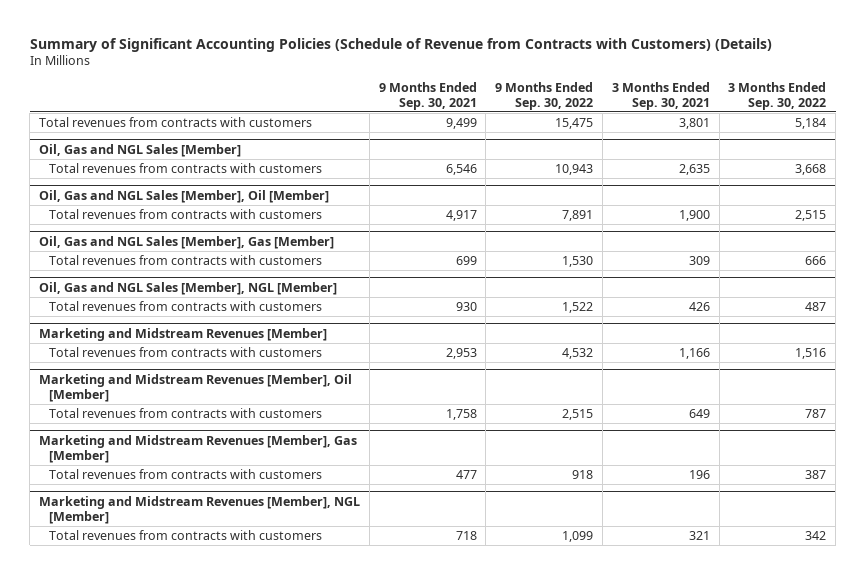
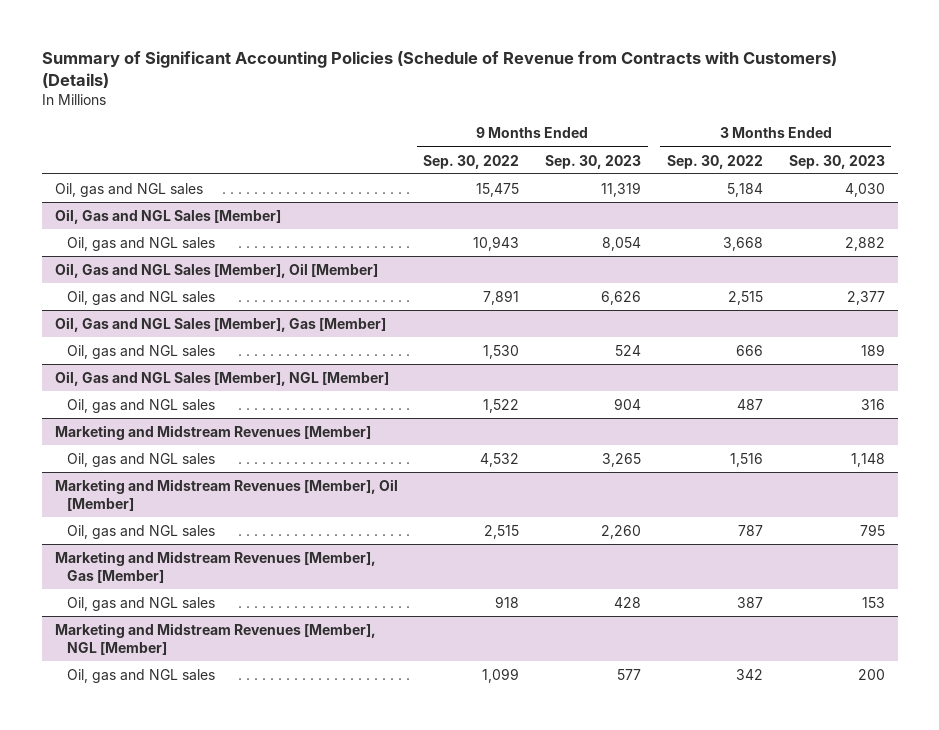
[378,81,477,110] 9 Months Ended Sep. 30, 2021 -> none
[611,81,710,110] 3 Months Ended Sep. 30, 2021 -> none
none -> [545,154,642,169] Sep. 30, 2023
none -> [788,154,885,169] Sep. 30, 2023
[39,116,313,127] Total revenues from contracts with customers -> [54,182,203,197] Oil, gas and NGL sales
[49,162,323,173] Total revenues from contracts with customers -> [66,236,215,251] Oil, gas and NGL sales
[49,208,323,219] Total revenues from contracts with customers -> [66,290,215,305] Oil, gas and NGL sales
[49,254,323,265] Total revenues from contracts with customers -> [66,344,215,359] Oil, gas and NGL sales
[49,300,323,311] Total revenues from contracts with customers -> [66,398,215,413] Oil, gas and NGL sales
[49,346,323,357] Total revenues from contracts with customers -> [66,452,215,467] Oil, gas and NGL sales
[49,407,323,418] Total revenues from contracts with customers -> [66,524,215,539] Oil, gas and NGL sales
[49,468,323,479] Total revenues from contracts with customers -> [66,596,215,611] Oil, gas and NGL sales
[49,529,323,540] Total revenues from contracts with customers -> [66,668,215,683] Oil, gas and NGL sales

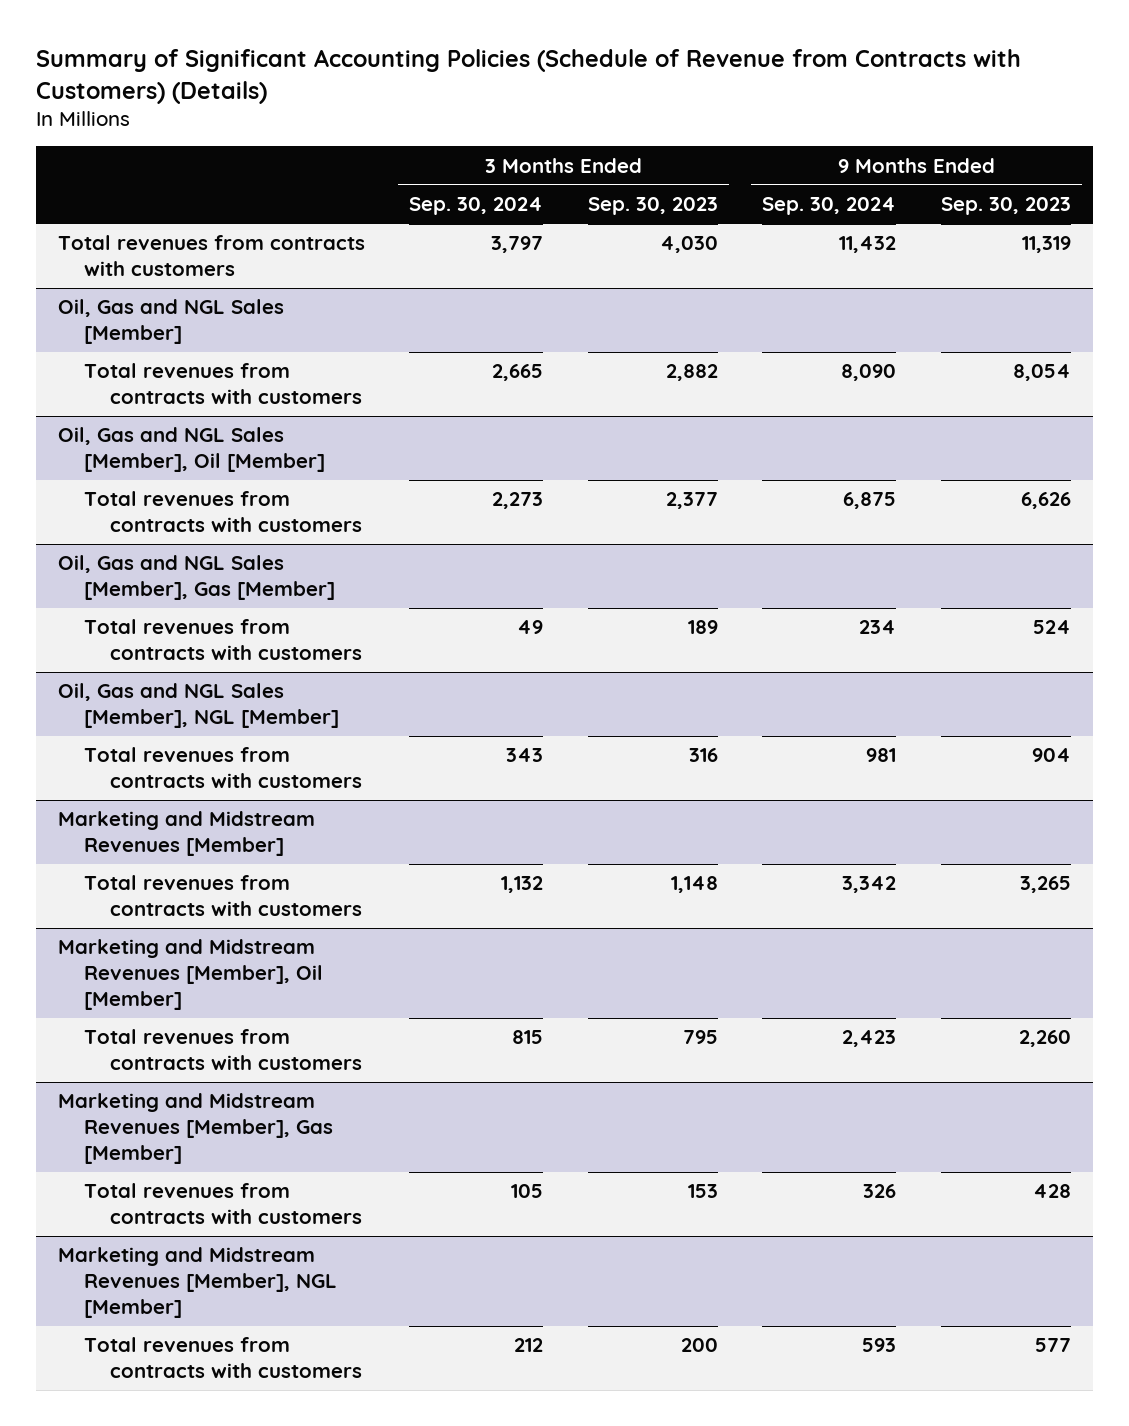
[423,154,520,169] Sep. 30, 2022 -> none
[666,154,763,169] Sep. 30, 2022 -> none
none -> [409,197,544,216] Sep. 30, 2024
none -> [762,197,897,216] Sep. 30, 2024
[54,182,203,197] Oil, gas and NGL sales -> [57,235,365,277] Total revenues from contracts with customers
[66,236,215,251] Oil, gas and NGL sales -> [84,363,363,405] Total revenues from contracts with customers
[66,290,215,305] Oil, gas and NGL sales -> [84,491,363,533] Total revenues from contracts with customers
[66,344,215,359] Oil, gas and NGL sales -> [84,619,363,661] Total revenues from contracts with customers
[66,398,215,413] Oil, gas and NGL sales -> [84,747,363,789] Total revenues from contracts with customers
[66,452,215,467] Oil, gas and NGL sales -> [84,875,363,917] Total revenues from contracts with customers
[66,524,215,539] Oil, gas and NGL sales -> [84,1029,363,1071] Total revenues from contracts with customers
[66,596,215,611] Oil, gas and NGL sales -> [84,1183,363,1225] Total revenues from contracts with customers
[66,668,215,683] Oil, gas and NGL sales -> [84,1337,363,1379] Total revenues from contracts with customers

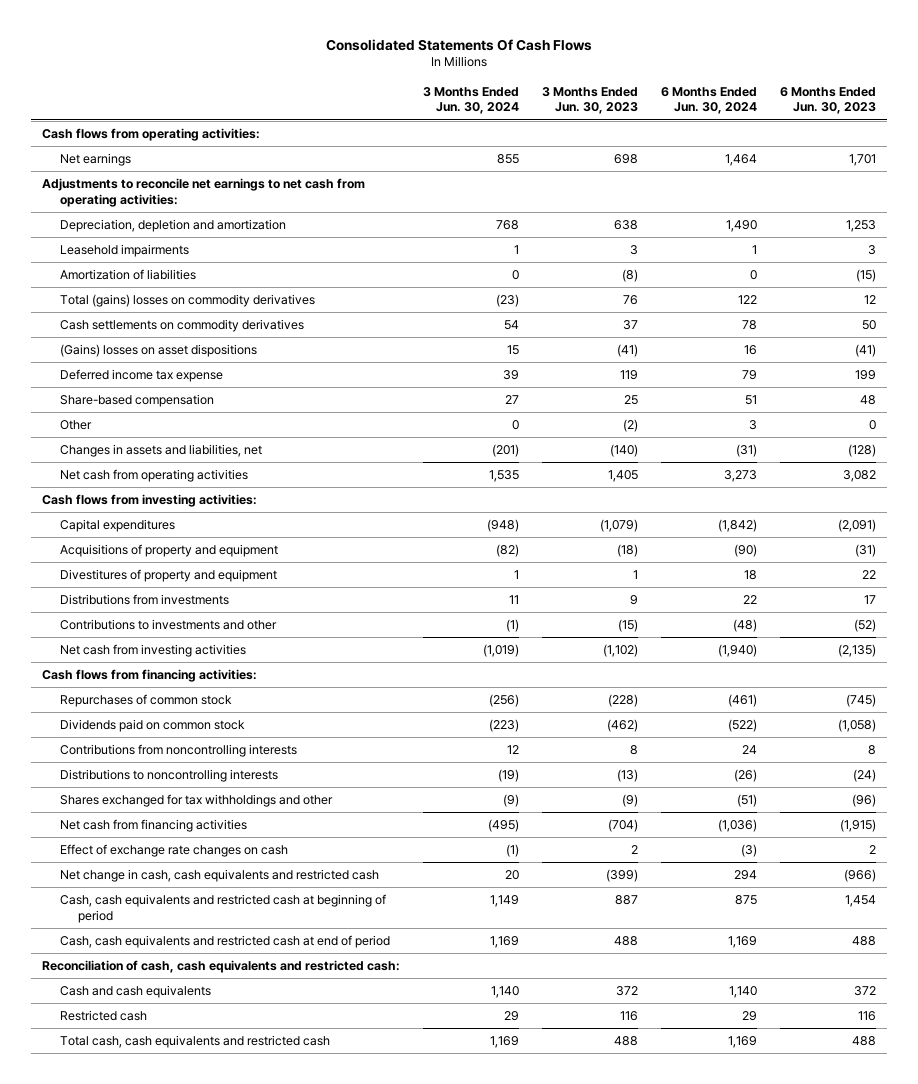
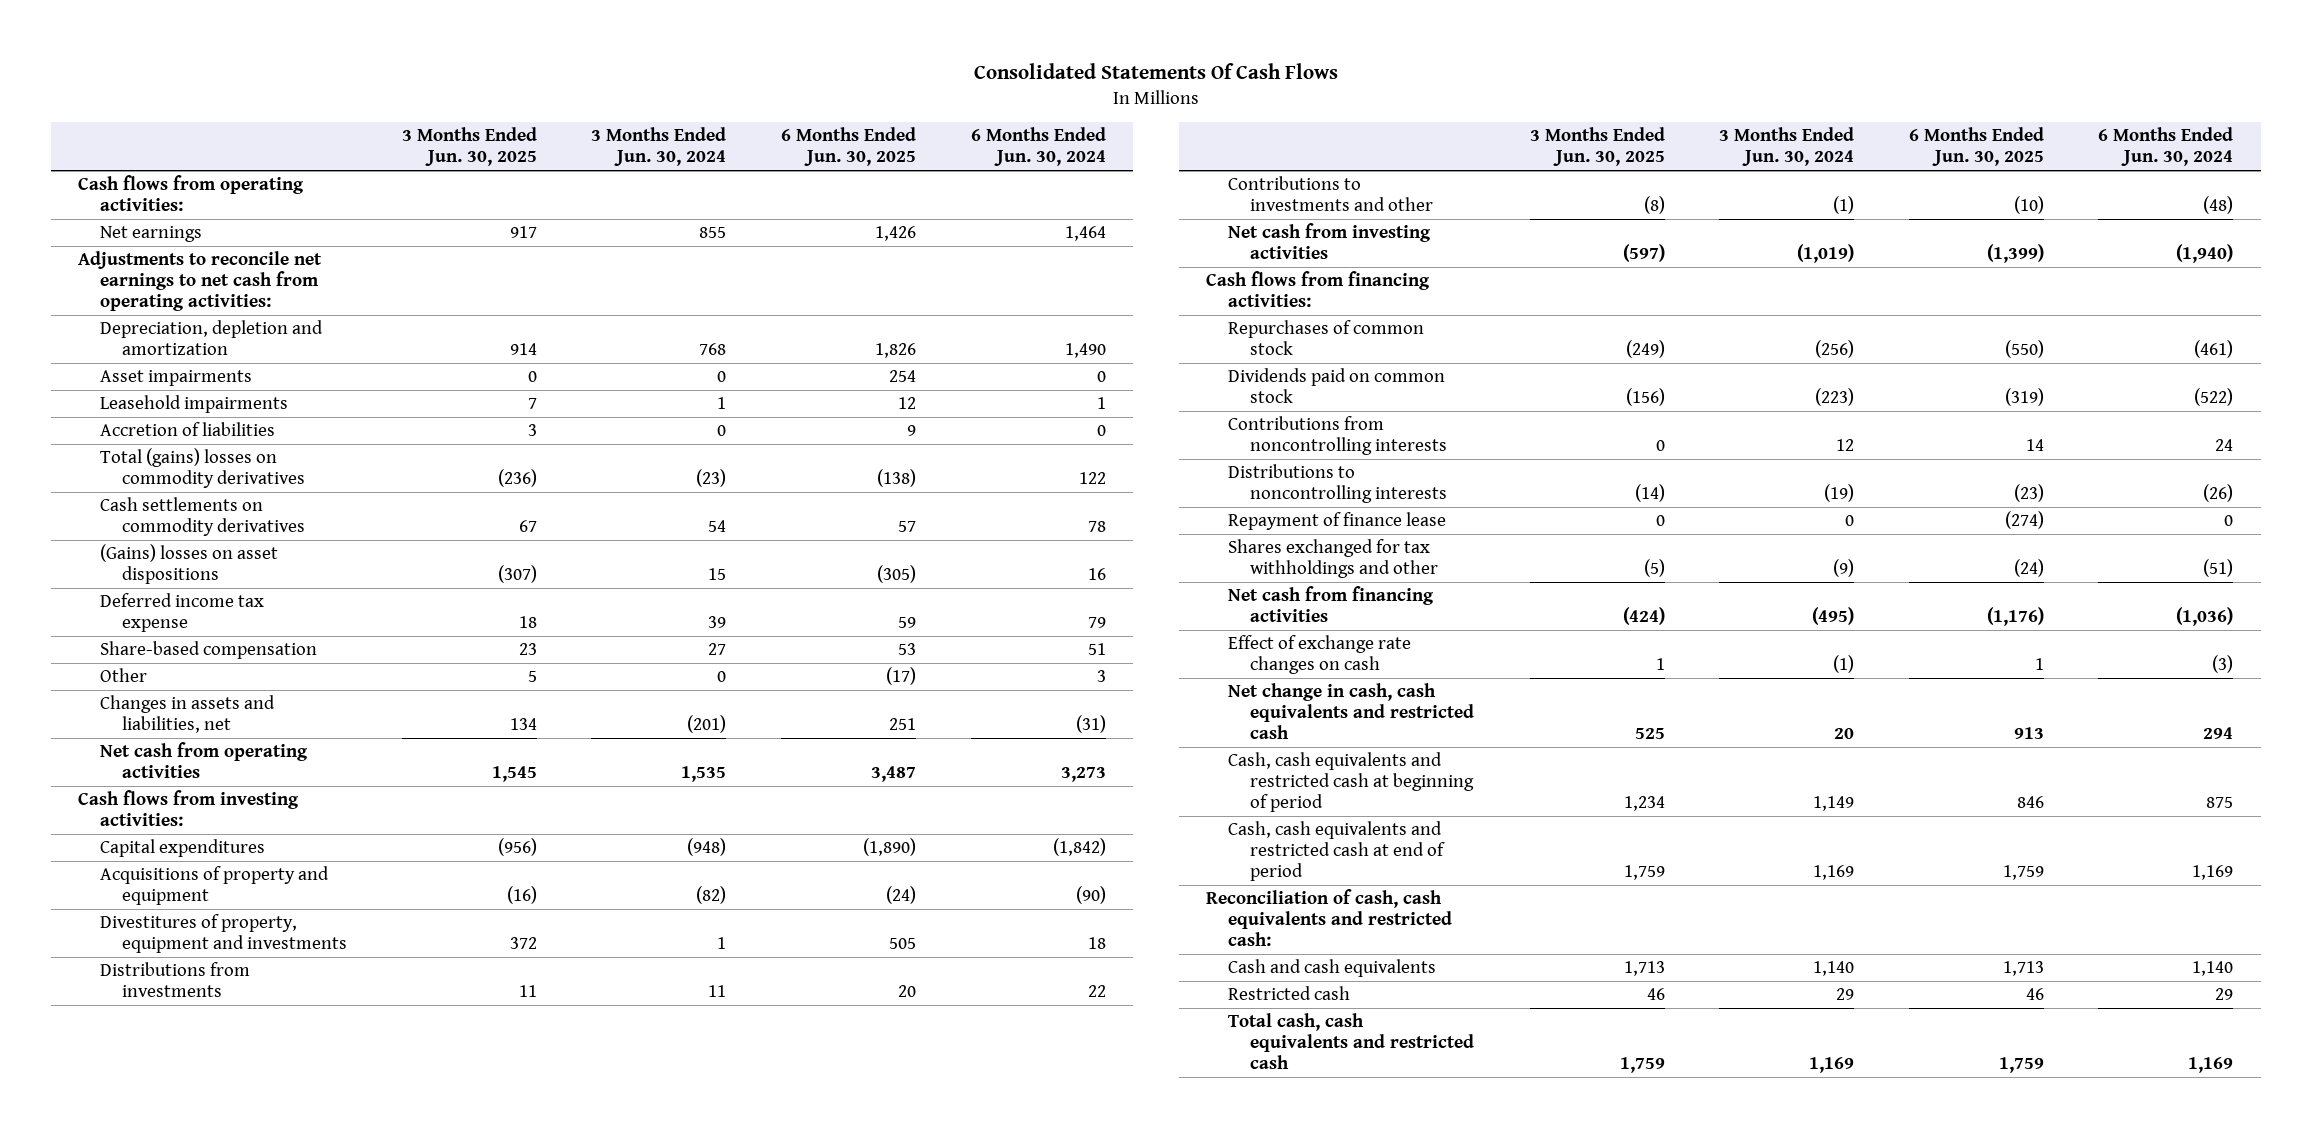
[541,86,638,115] 3 Months Ended Jun. 30, 2023 -> none
[779,86,876,115] 6 Months Ended Jun. 30, 2023 -> none
none -> [401,127,537,167] 3 Months Ended Jun. 30, 2025
none -> [781,127,917,167] 6 Months Ended Jun. 30, 2025
none -> [100,370,253,387] Asset impairments
[60,269,197,281] Amortization of liabilities -> [100,422,276,437] Accretion of liabilities
[60,569,278,583] Divestitures of property and equipment -> [100,914,348,954] Divestitures of property, equipment and investments
none -> [1228,512,1447,531] Repayment of finance lease

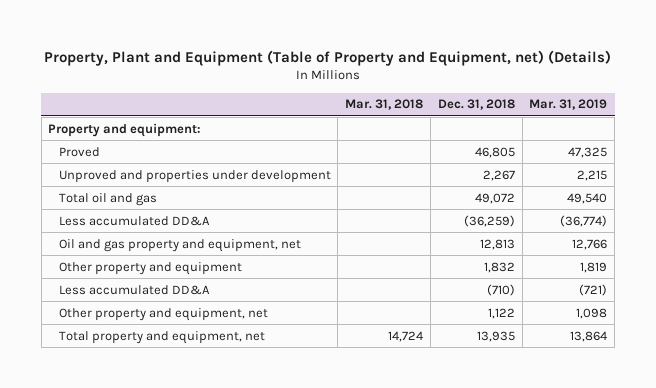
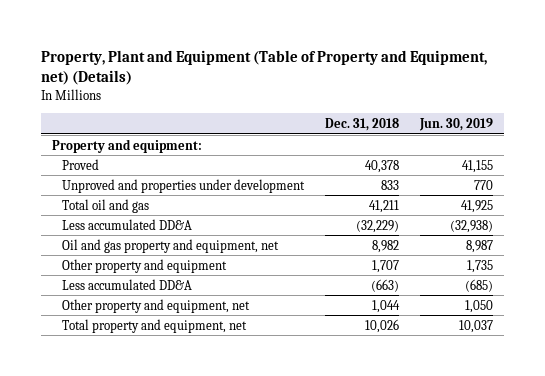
[345,99,424,111] Mar. 31, 2018 -> none
[529,99,608,111] Mar. 31, 2019 -> none
none -> [419,117,494,131] Jun. 30, 2019
[474,146,515,158] 46,805 -> [364,159,399,173] 40,378
[482,169,515,181] 2,267 -> [380,179,399,190] 833
[474,192,515,204] 49,072 -> [368,199,399,213] 41,211
[463,214,515,227] (36,259) -> [355,219,399,233] (32,229)
[479,238,515,250] 12,813 -> [371,239,399,253] 8,982
[483,261,515,273] 1,832 -> [371,259,399,273] 1,707
[486,283,515,296] (710) -> [370,278,399,292] (663)
[487,307,515,319] 1,122 -> [371,299,400,313] 1,044
[476,330,515,342] 13,935 -> [364,318,399,333] 10,026

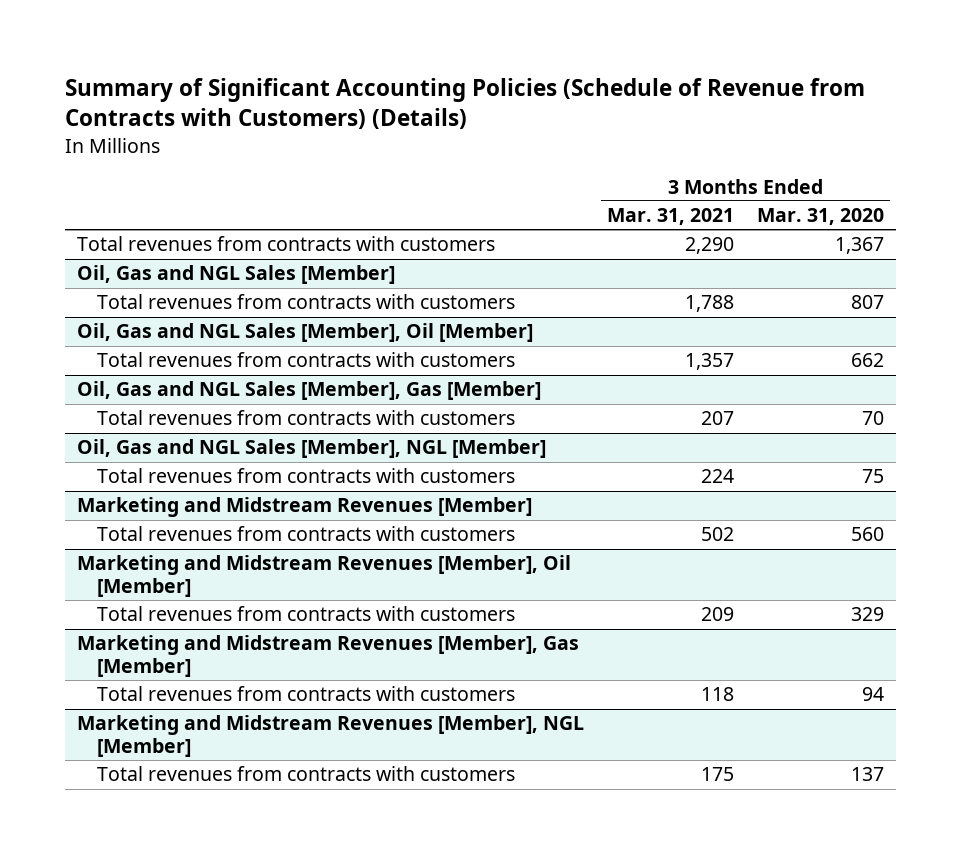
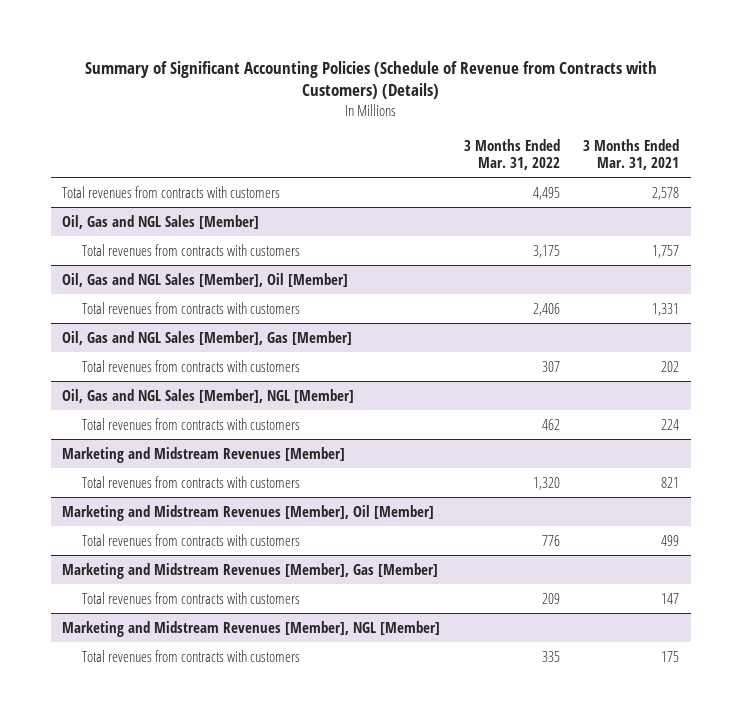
[757,208,885,226] Mar. 31, 2020 -> none
none -> [463,138,560,170] 3 Months Ended Mar. 31, 2022
[685,237,735,255] 2,290 -> [652,186,680,200] 2,578
[685,295,735,313] 1,788 -> [652,244,680,258] 1,757
[685,353,735,371] 1,357 -> [652,302,680,316] 1,331
[701,411,735,426] 207 -> [661,360,680,372] 202
[701,527,735,542] 502 -> [661,476,680,488] 821
[701,607,735,622] 209 -> [661,534,680,546] 499
[701,687,735,702] 118 -> [661,592,680,604] 147

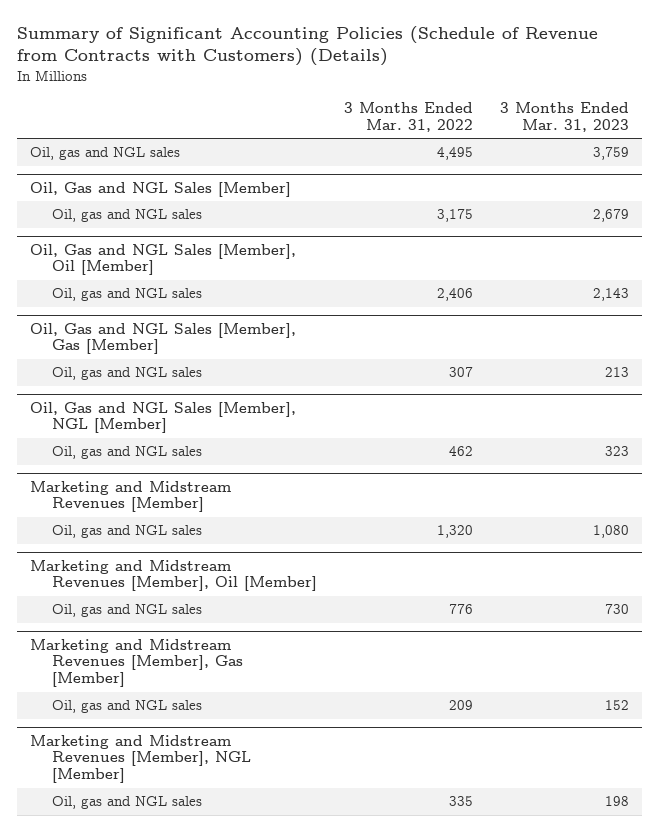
[583,138,680,170] 3 Months Ended Mar. 31, 2021 -> none
none -> [499,102,629,132] 3 Months Ended Mar. 31, 2023
[62,185,281,198] Total revenues from contracts with customers -> [30,147,181,161] Oil, gas and NGL sales
[82,243,301,256] Total revenues from contracts with customers -> [52,209,203,223] Oil, gas and NGL sales
[82,301,301,314] Total revenues from contracts with customers -> [52,288,203,302] Oil, gas and NGL sales
[82,359,301,372] Total revenues from contracts with customers -> [52,367,203,381] Oil, gas and NGL sales
[82,417,301,430] Total revenues from contracts with customers -> [52,446,203,460] Oil, gas and NGL sales
[82,475,301,488] Total revenues from contracts with customers -> [52,525,203,539] Oil, gas and NGL sales
[82,533,301,546] Total revenues from contracts with customers -> [52,604,203,618] Oil, gas and NGL sales
[82,591,301,604] Total revenues from contracts with customers -> [52,700,203,714] Oil, gas and NGL sales
[82,649,301,662] Total revenues from contracts with customers -> [52,796,203,810] Oil, gas and NGL sales

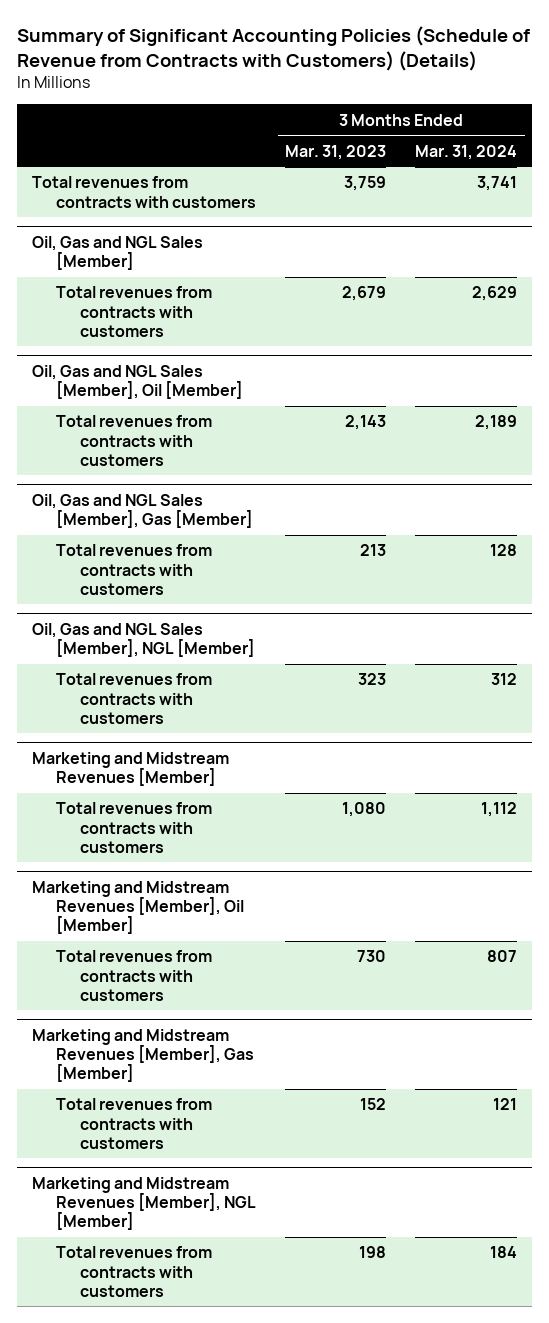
[344,102,474,132] 3 Months Ended Mar. 31, 2022 -> none
none -> [415,144,518,160] Mar. 31, 2024
[30,147,181,161] Oil, gas and NGL sales -> [31,176,256,208] Total revenues from contracts with customers
[52,209,203,223] Oil, gas and NGL sales -> [55,286,212,337] Total revenues from contracts with customers
[52,288,203,302] Oil, gas and NGL sales -> [55,415,212,466] Total revenues from contracts with customers
[52,367,203,381] Oil, gas and NGL sales -> [55,544,212,595] Total revenues from contracts with customers
[52,446,203,460] Oil, gas and NGL sales -> [55,673,212,724] Total revenues from contracts with customers
[52,525,203,539] Oil, gas and NGL sales -> [55,802,212,853] Total revenues from contracts with customers
[52,604,203,618] Oil, gas and NGL sales -> [55,950,212,1001] Total revenues from contracts with customers
[52,700,203,714] Oil, gas and NGL sales -> [55,1098,212,1149] Total revenues from contracts with customers
[52,796,203,810] Oil, gas and NGL sales -> [55,1246,212,1297] Total revenues from contracts with customers

